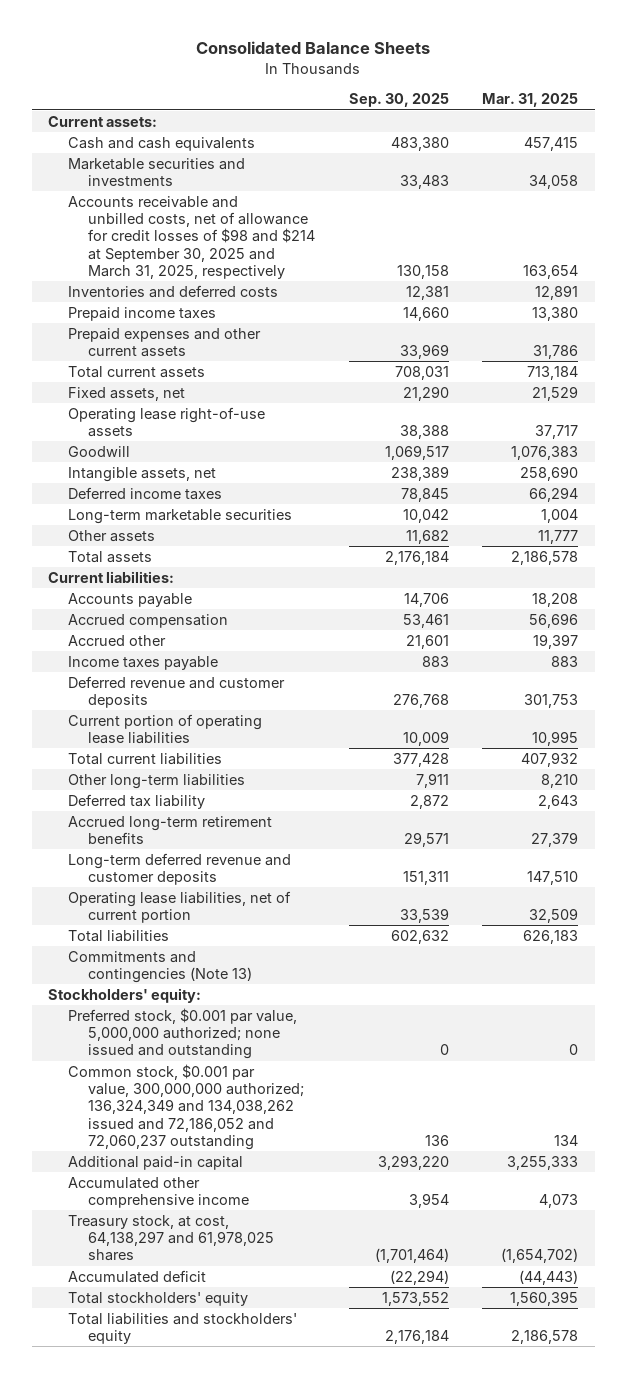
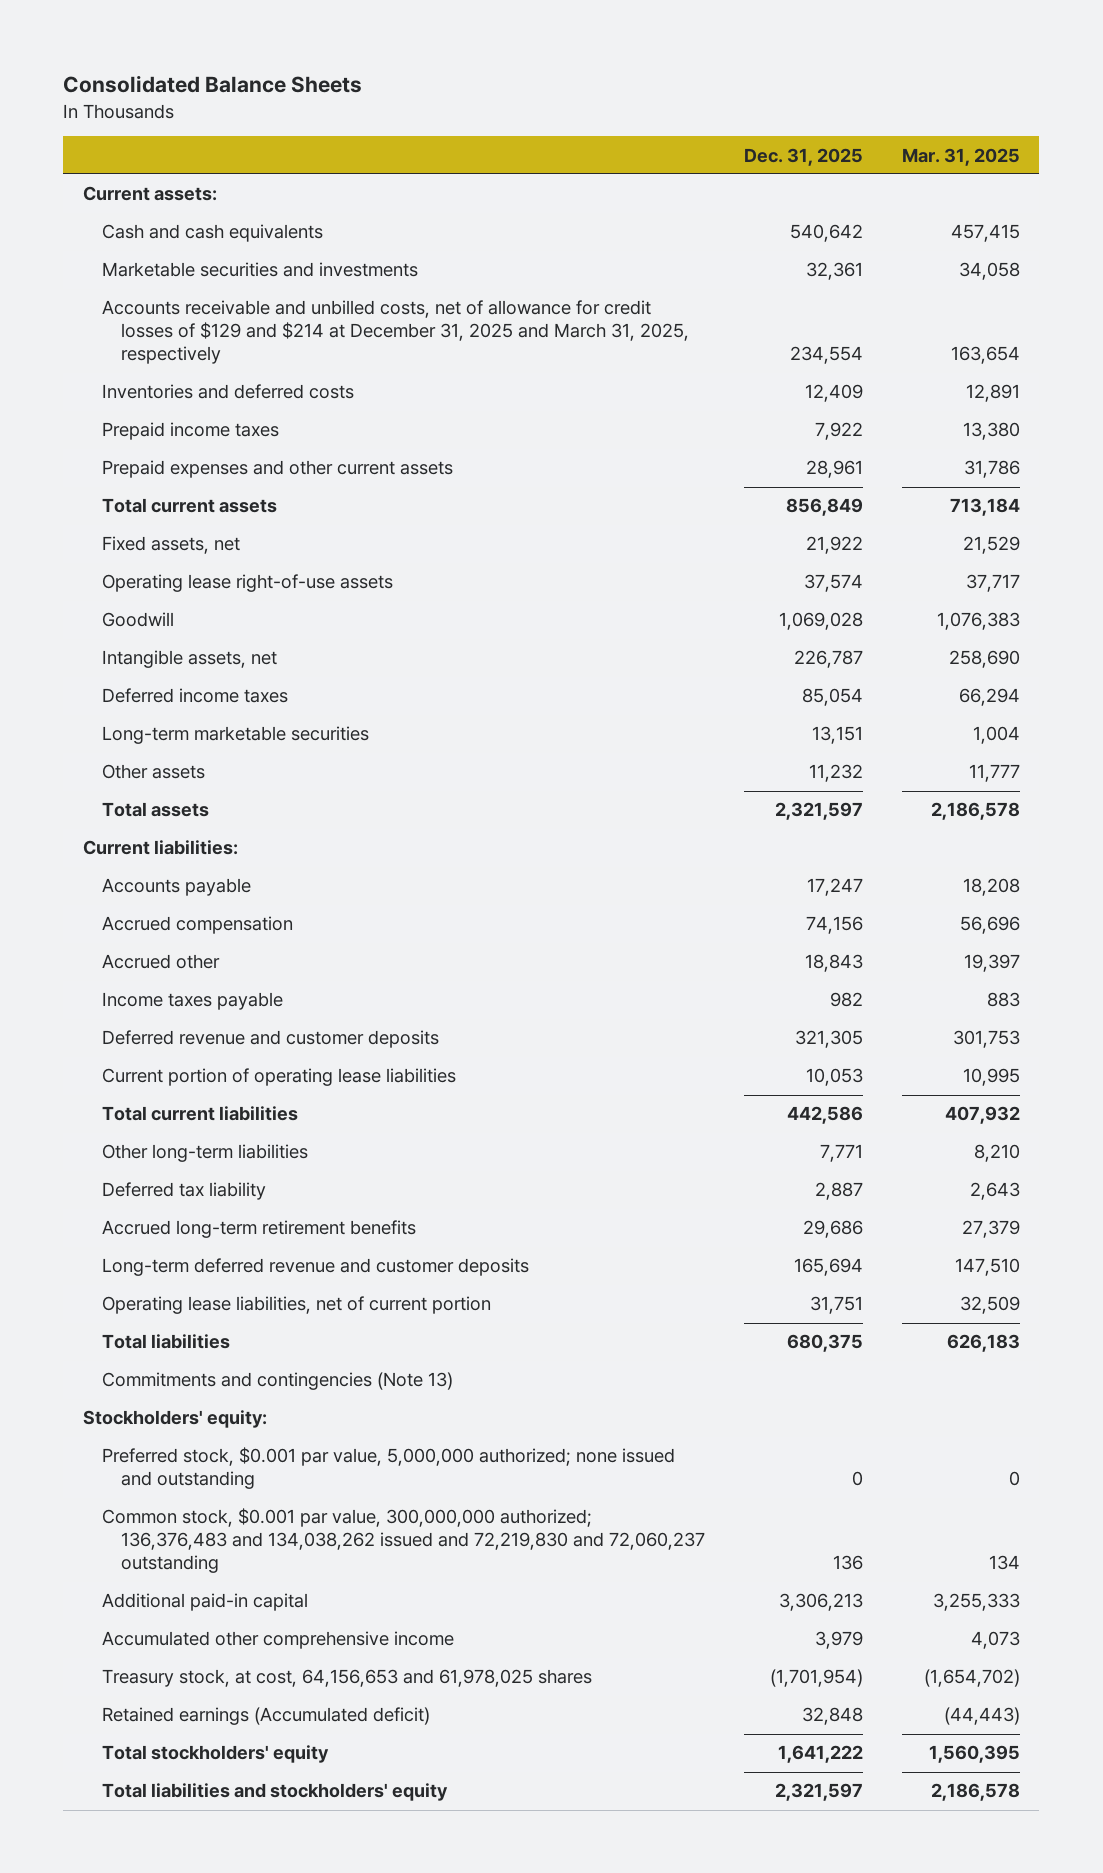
[348,93,449,108] Sep. 30, 2025 -> none
none -> [743,147,863,166] Dec. 31, 2025
[68,195,316,279] Accounts receivable and unbilled costs, net of allowance for credit losses of $98 and $214 at September 30, 2025 and March 31, 2025, respectively -> [101,300,689,365] Accounts receivable and unbilled costs, net of allowance for credit losses of $129 and $214 at December 31, 2025 and March 31, 2025, respectively
[68,1063,305,1150] Common stock, $0.001 par value, 300,000,000 authorized; 136,324,349 and 134,038,262 issued and 72,186,052 and 72,060,237 outstanding -> [101,1508,705,1574] Common stock, $0.001 par value, 300,000,000 authorized; 136,376,483 and 134,038,262 issued and 72,219,830 and 72,060,237 outstanding
[68,1214,275,1262] Treasury stock, at cost, 64,138,297 and 61,978,025 shares -> [101,1669,592,1688] Treasury stock, at cost, 64,156,653 and 61,978,025 shares
[68,1269,207,1283] Accumulated deficit -> [101,1707,430,1726] Retained earnings (Accumulated deficit)

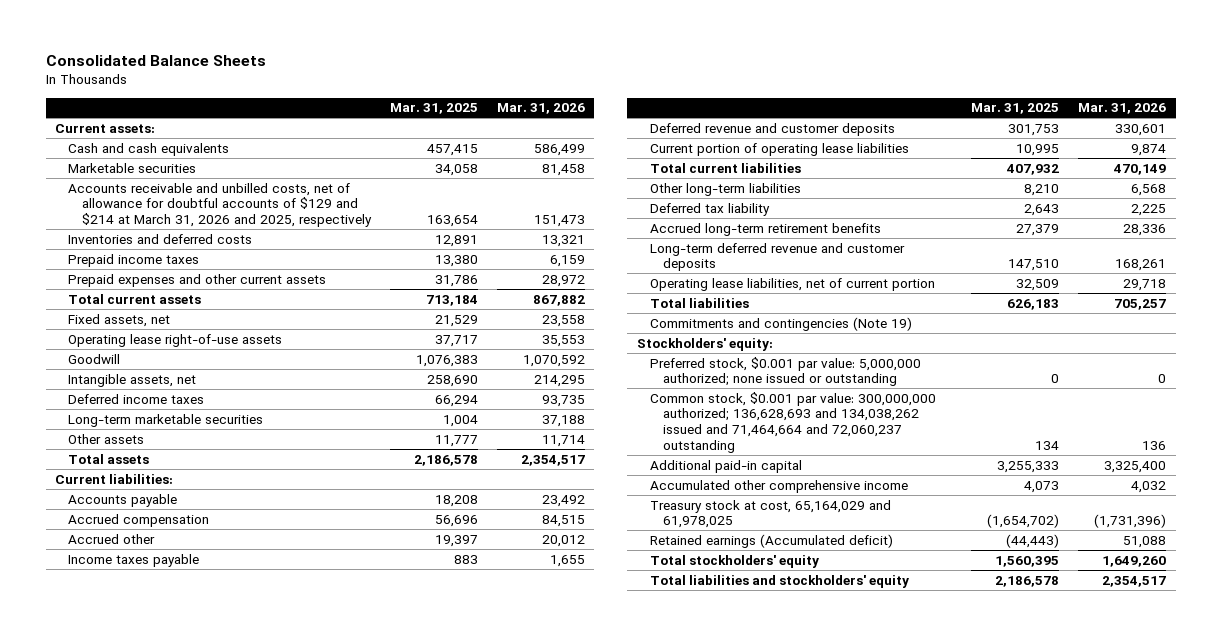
[743,147,863,166] Dec. 31, 2025 -> none
none -> [496,103,585,115] Mar. 31, 2026
[101,262,418,278] Marketable securities and investments -> [68,162,197,173] Marketable securities
[101,300,689,365] Accounts receivable and unbilled costs, net of allowance for credit losses of $129 and $214 at December 31, 2025 and March 31, 2025, respectively -> [68,182,372,228] Accounts receivable and unbilled costs, net of allowance for doubtful accounts of $129 and $214 at March 31, 2026 and 2025, respectively
[101,1372,453,1391] Commitments and contingencies (Note 13) -> [650,316,913,331] Commitments and contingencies (Note 19)
[101,1447,675,1490] Preferred stock, $0.001 par value, 5,000,000 authorized; none issued and outstanding -> [650,356,922,387] Preferred stock, $0.001 par value: 5,000,000 authorized; none issued or outstanding
[101,1508,705,1574] Common stock, $0.001 par value, 300,000,000 authorized; 136,376,483 and 134,038,262 issued and 72,219,830 and 72,060,237 outstanding -> [650,391,937,454] Common stock, $0.001 par value: 300,000,000 authorized; 136,628,693 and 134,038,262 issued and 71,464,664 and 72,060,237 outstanding
[101,1669,592,1688] Treasury stock, at cost, 64,156,653 and 61,978,025 shares -> [650,499,892,529] Treasury stock at cost, 65,164,029 and 61,978,025

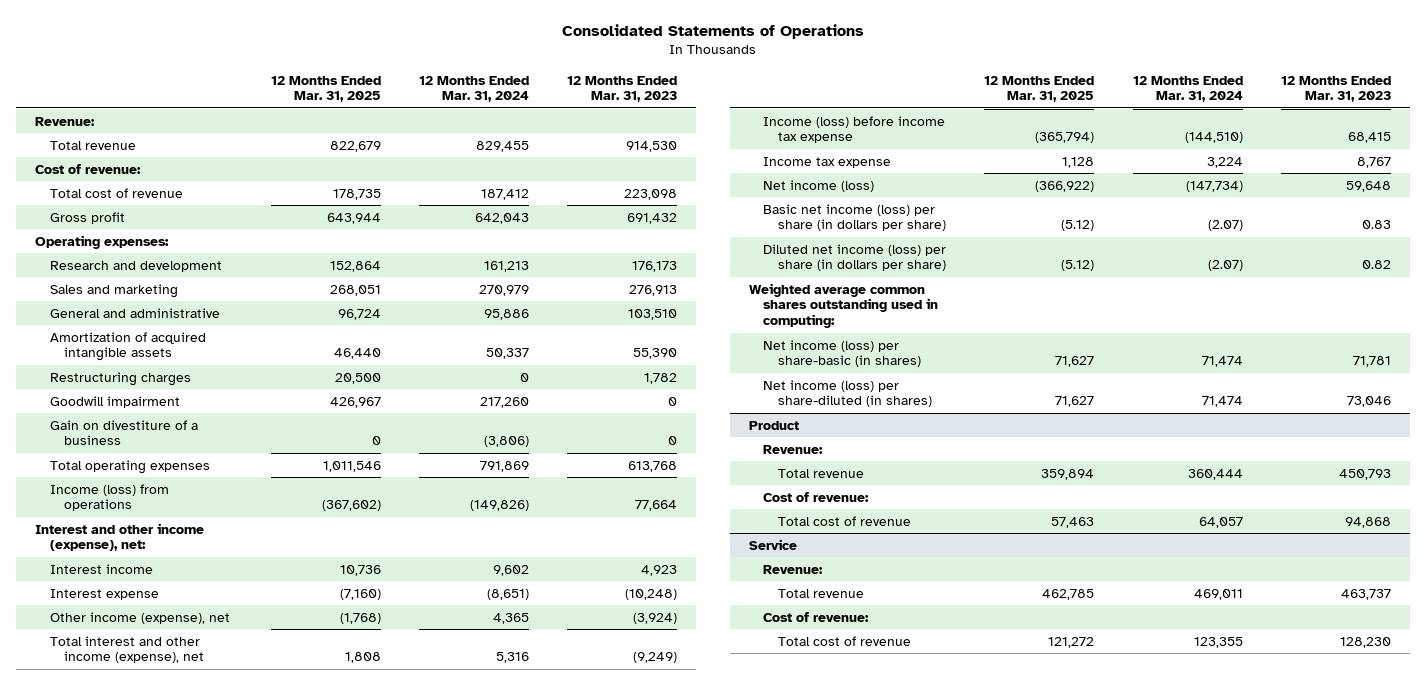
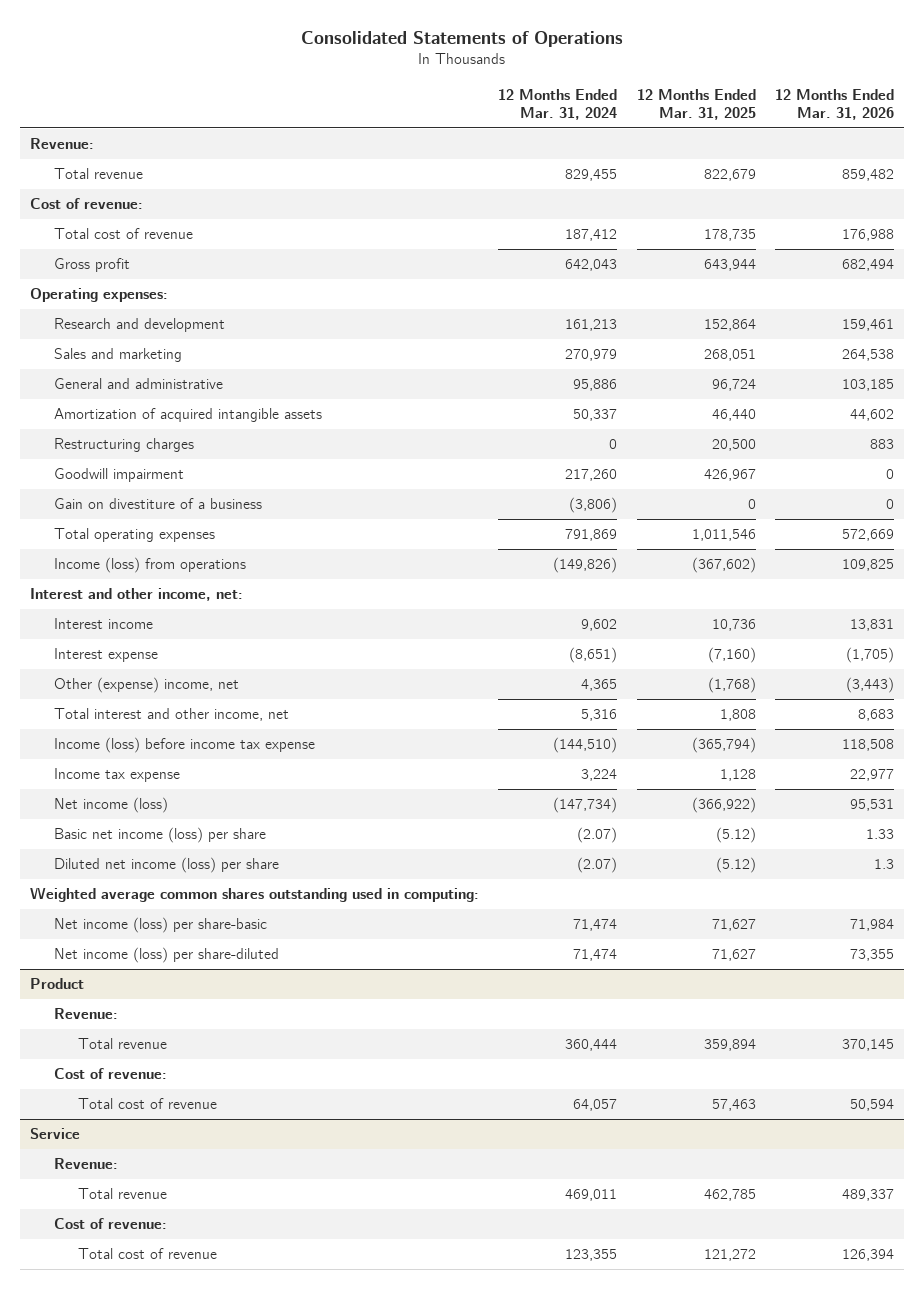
[567,75,678,103] 12 Months Ended Mar. 31, 2023 -> none
none -> [775,88,895,121] 12 Months Ended Mar. 31, 2026
[34,522,204,552] Interest and other income (expense), net: -> [30,588,244,602] Interest and other income, net:
[49,611,230,624] Other income (expense), net -> [54,677,240,694] Other (expense) income, net
[49,635,205,664] Total interest and other income (expense), net -> [54,708,290,722] Total interest and other income, net
[763,203,947,232] Basic net income (loss) per share (in dollars per share) -> [54,827,267,844] Basic net income (loss) per share
[763,243,947,272] Diluted net income (loss) per share (in dollars per share) -> [54,857,280,874] Diluted net income (loss) per share
[763,339,922,368] Net income (loss) per share-basic (in shares) -> [54,917,268,934] Net income (loss) per share-basic
[763,379,933,408] Net income (loss) per share-diluted (in shares) -> [54,947,280,964] Net income (loss) per share-diluted

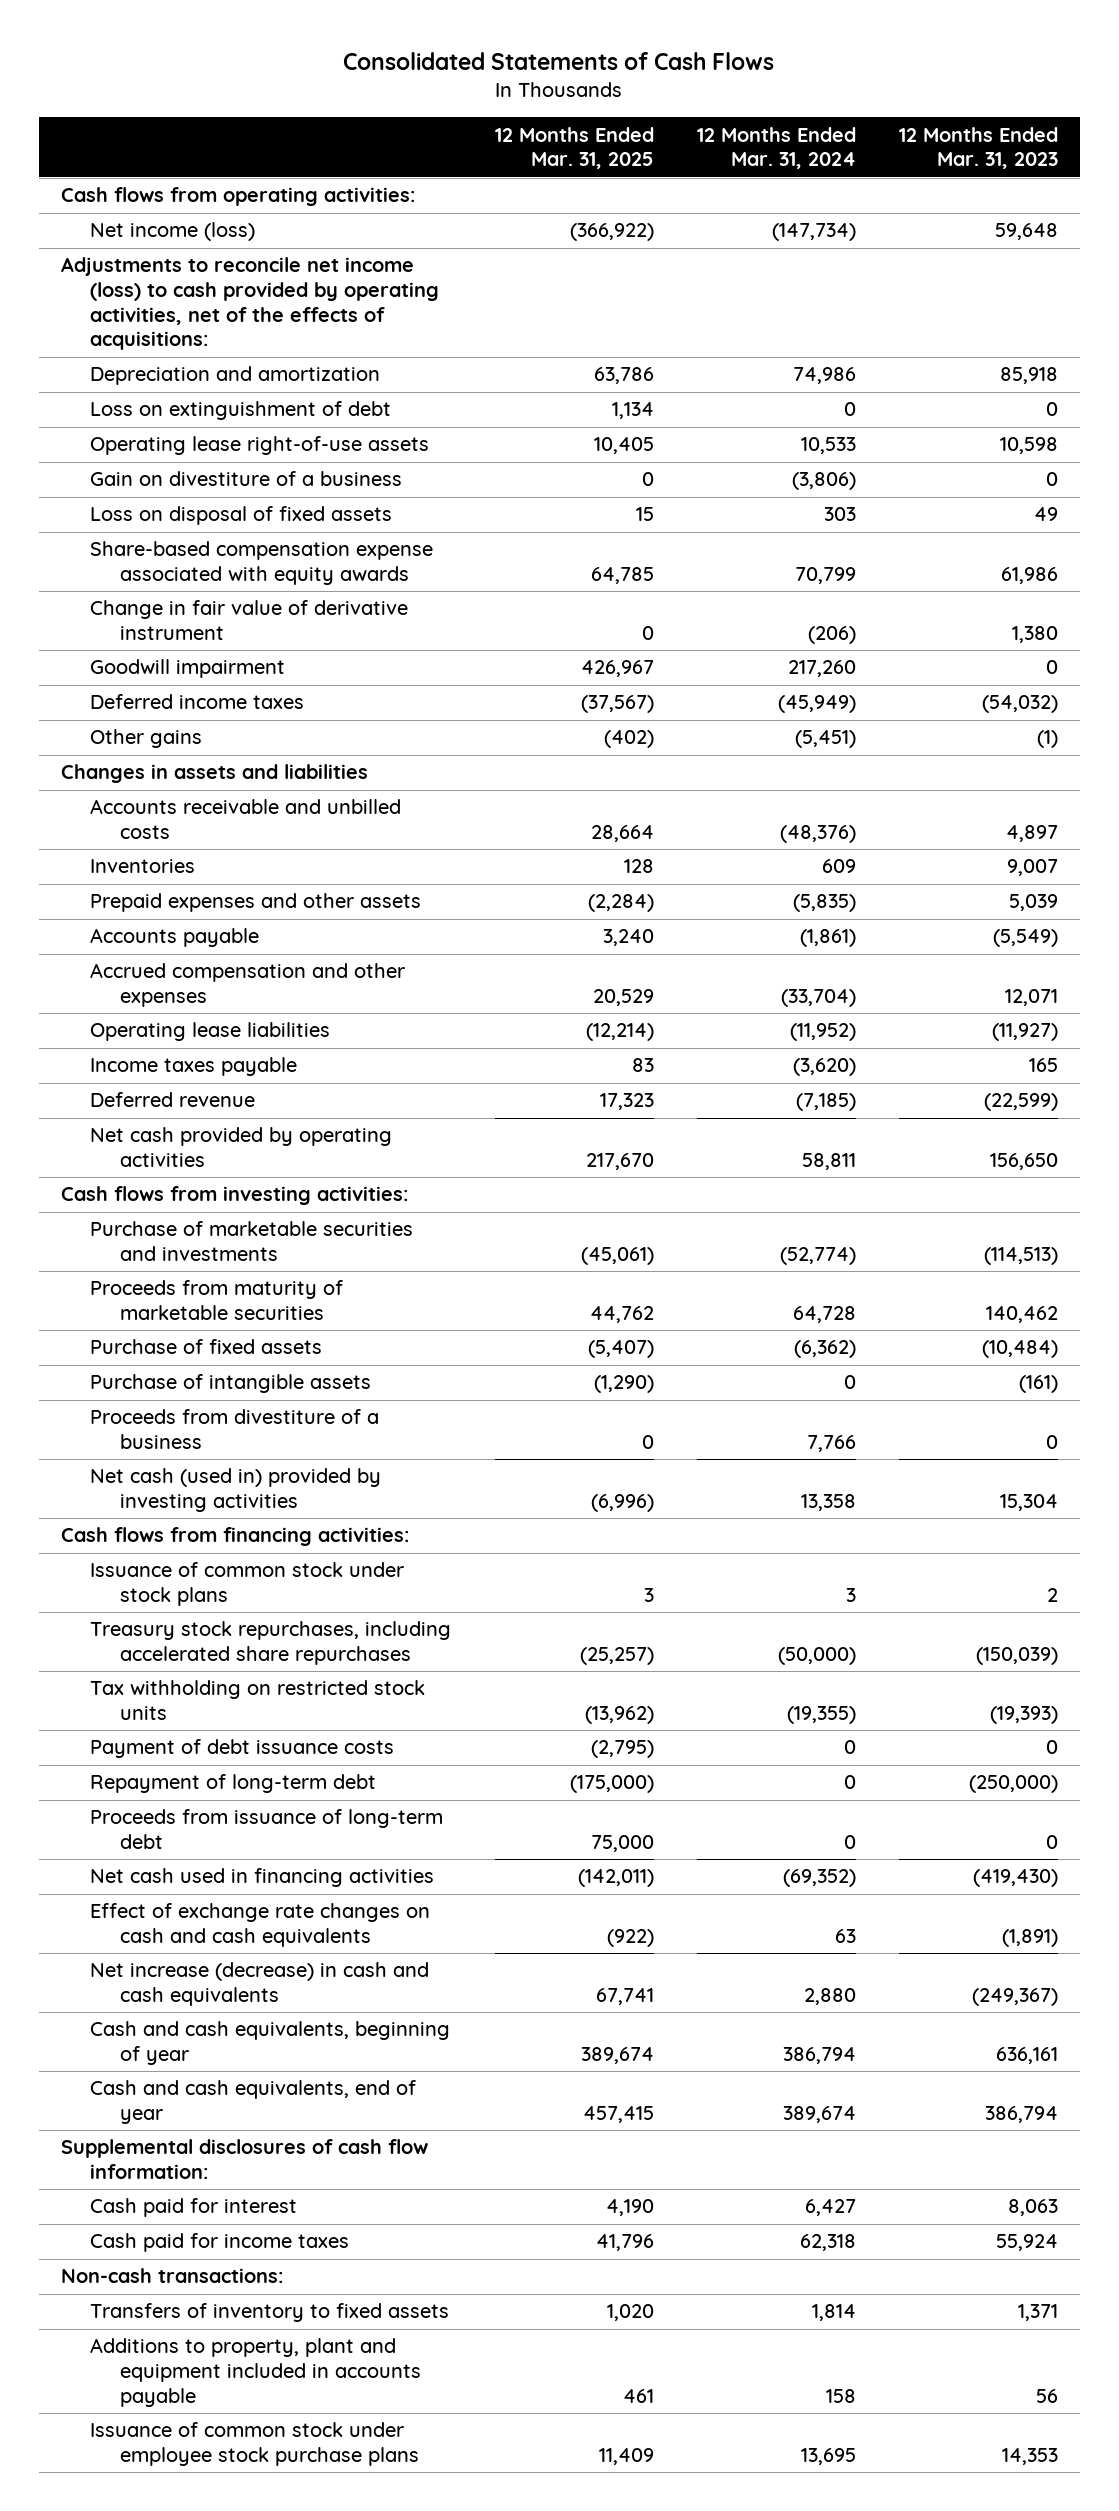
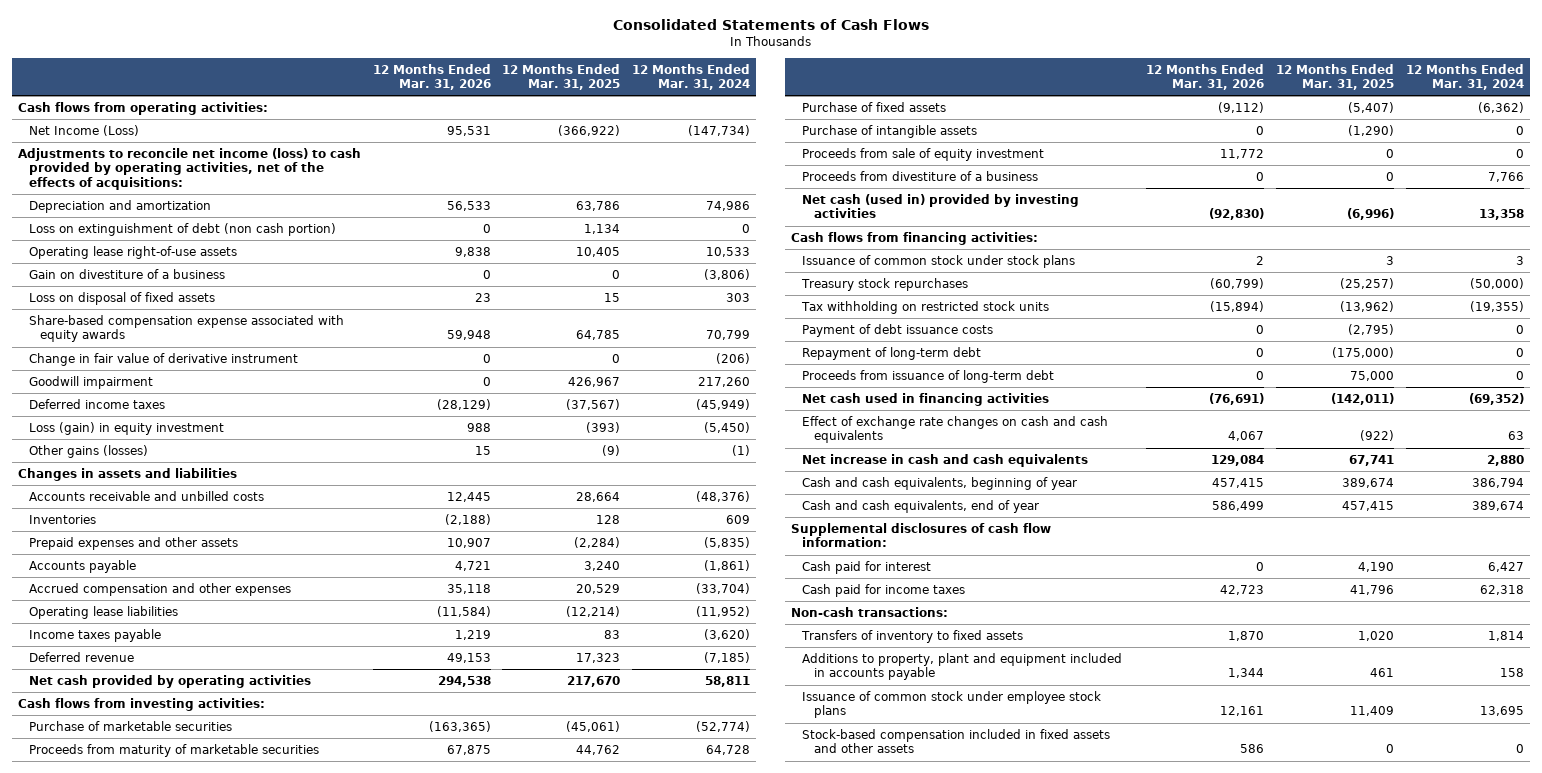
[898,126,1058,170] 12 Months Ended Mar. 31, 2023 -> none
none -> [372,63,491,91] 12 Months Ended Mar. 31, 2026
[90,222,256,242] Net income (loss) -> [28,124,139,136] Net Income (Loss)
[90,401,392,421] Loss on extinguishment of debt -> [28,222,336,236] Loss on extinguishment of debt (non cash portion)
none -> [28,421,224,435] Loss (gain) in equity investment
[90,729,203,749] Other gains -> [28,444,148,458] Other gains (losses)
[603,730,654,749] (402) -> [602,444,621,456] (9)
[794,730,856,749] (5,451) -> [732,444,751,456] (1)
[90,1221,414,1262] Purchase of marketable securities and investments -> [28,720,232,731] Purchase of marketable securities
none -> [802,147,1045,161] Proceeds from sale of equity investment
[90,1621,452,1666] Treasury stock repurchases, including accelerated share repurchases -> [801,277,969,291] Treasury stock repurchases
[90,1962,430,2007] Net increase (decrease) in cash and cash equivalents -> [802,453,1089,467] Net increase in cash and cash equivalents
[90,2422,419,2467] Issuance of common stock under employee stock purchase plans -> [802,690,1102,719] Issuance of common stock under employee stock plans
none -> [802,728,1111,754] Stock-based compensation included in fixed assets and other assets

